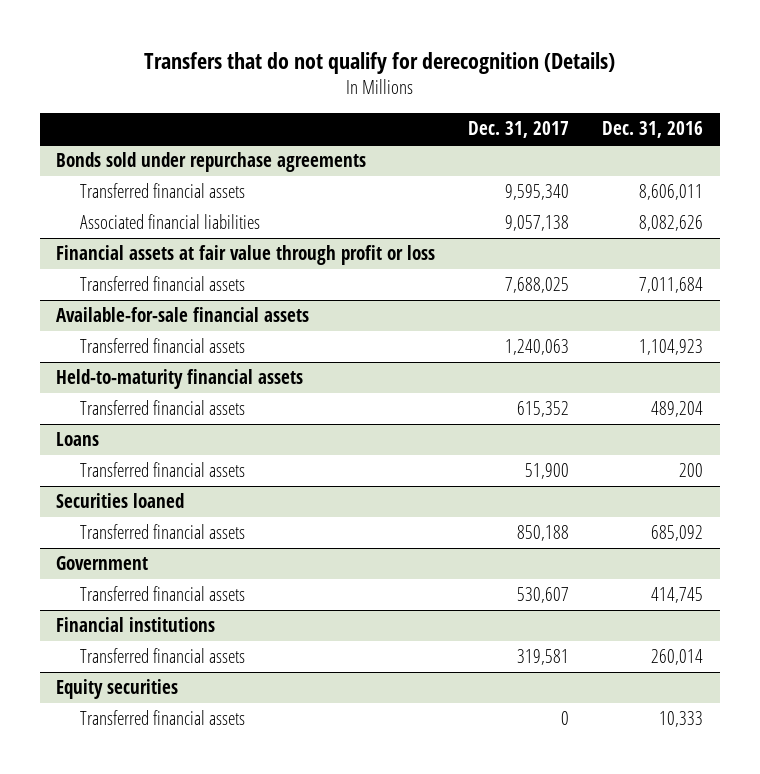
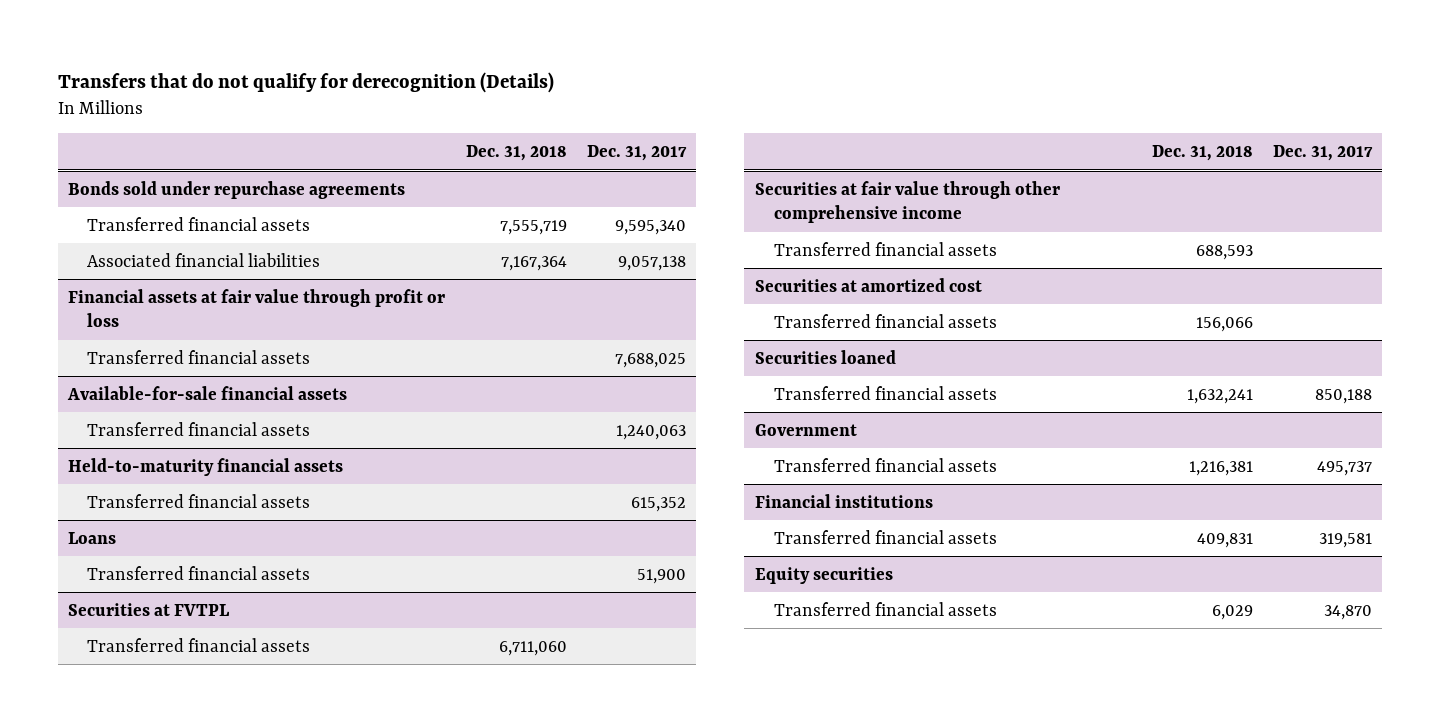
[602,121,704,139] Dec. 31, 2016 -> none
none -> [465,145,567,162] Dec. 31, 2018
none -> [68,602,230,616] Securities at FVTPL
none -> [87,637,311,652] Transferred financial assets
none -> [754,180,1060,224] Securities at fair value through other comprehensive income
none -> [773,241,997,256] Transferred financial assets
none -> [754,277,982,292] Securities at amortized cost
none -> [773,313,997,328] Transferred financial assets
[517,587,570,604] 530,607 -> [1317,460,1373,476] 495,737
[561,711,570,726] 0 -> [1324,604,1373,620] 34,870

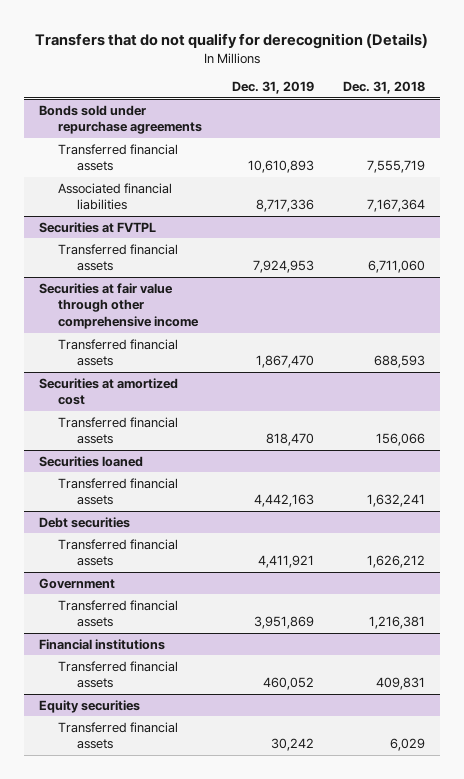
[586,145,687,162] Dec. 31, 2017 -> none
none -> [231,81,314,95] Dec. 31, 2019
[68,288,446,328] Financial assets at fair value through profit or loss -> none
[87,349,311,364] Transferred financial assets -> none
[67,385,348,400] Available-for-sale financial assets -> none
[87,421,311,436] Transferred financial assets -> none
[68,457,344,476] Held-to-maturity financial assets -> none
[87,493,311,508] Transferred financial assets -> none
[68,531,117,544] Loans -> none
[87,565,311,580] Transferred financial assets -> none
none -> [39,516,131,528] Debt securities
none -> [58,538,179,567] Transferred financial assets

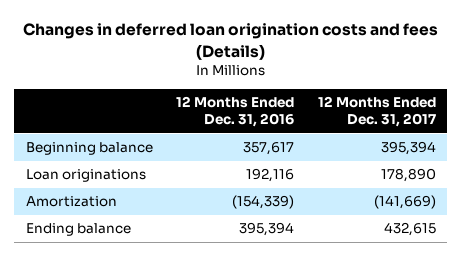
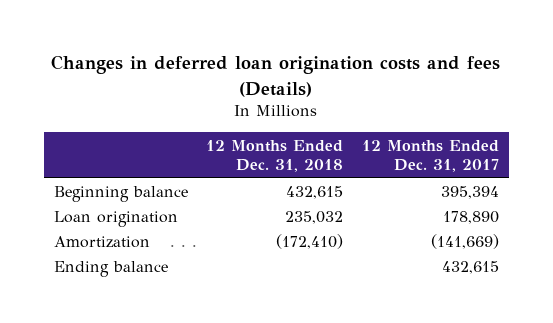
[176,96,295,128] 12 Months Ended Dec. 31, 2016 -> none
none -> [206,139,344,173] 12 Months Ended Dec. 31, 2018
[25,169,146,183] Loan originations -> [53,211,178,228] Loan origination

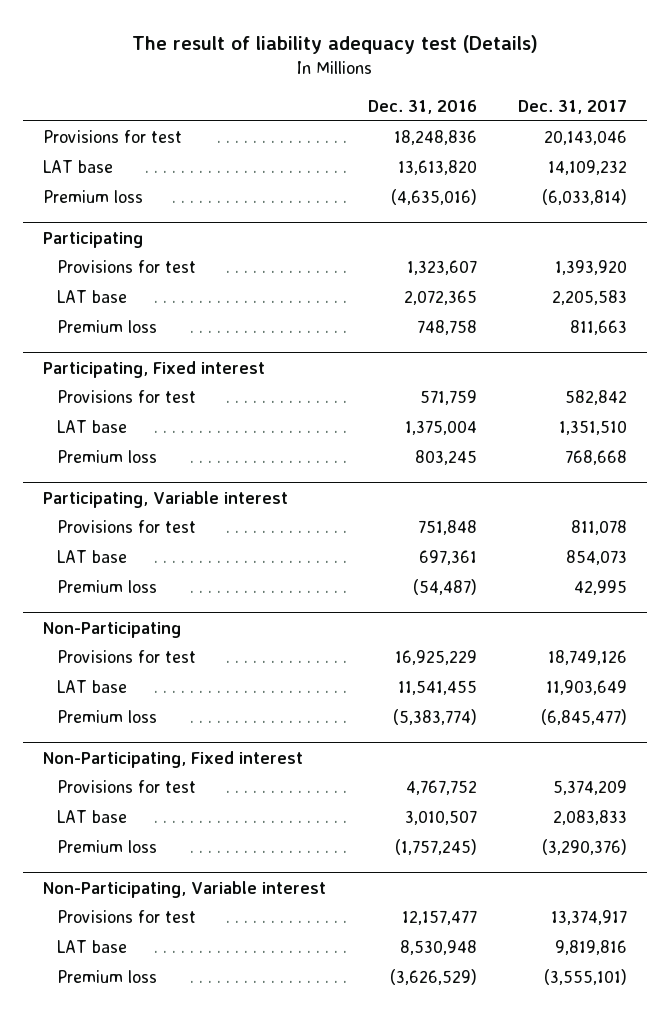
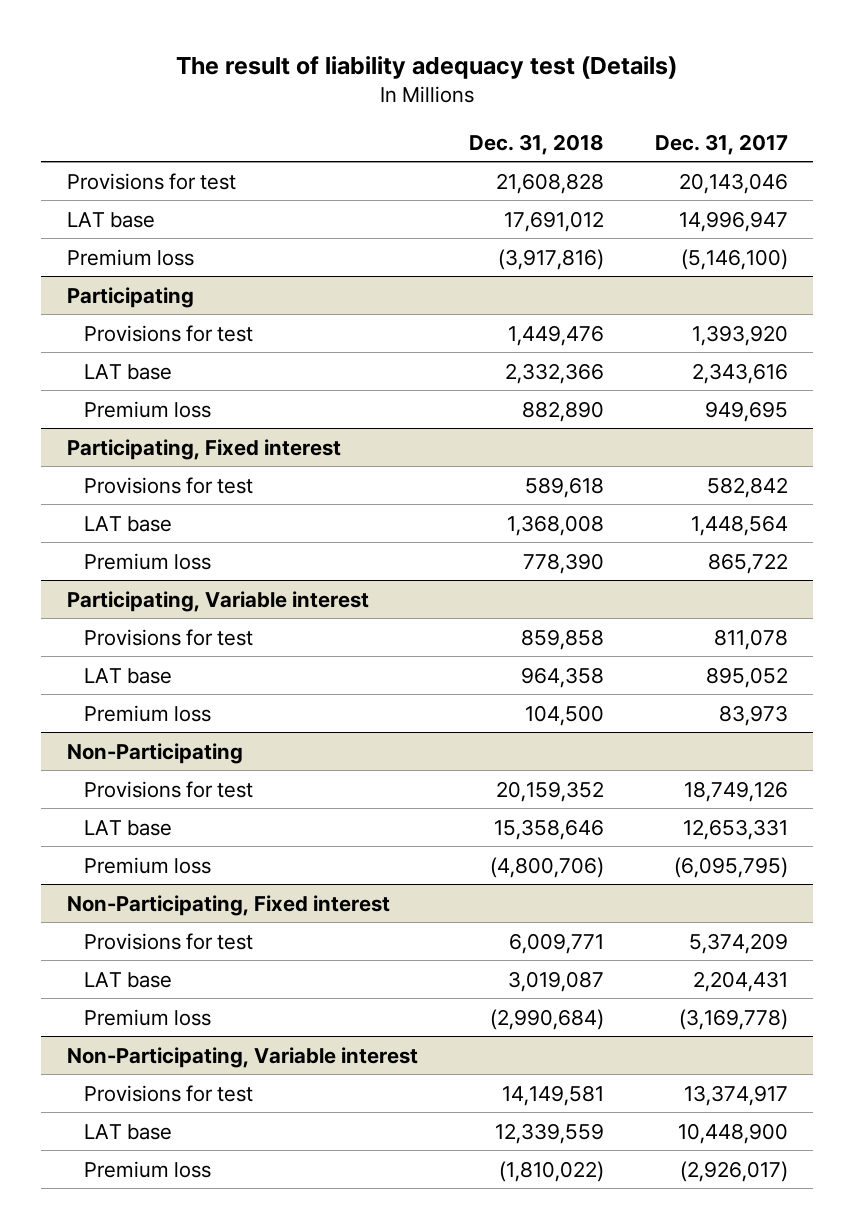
[367,99,477,114] Dec. 31, 2016 -> none
none -> [468,133,604,155] Dec. 31, 2018
[547,159,627,175] 14,109,232 -> [678,210,788,232] 14,996,947
[541,188,627,205] (6,033,814) -> [680,248,788,270] (5,146,100)
[551,289,627,305] 2,205,583 -> [691,362,788,384] 2,343,616
[569,319,627,335] 811,663 -> [704,400,788,422] 949,695
[558,419,627,435] 1,351,510 -> [690,514,788,536] 1,448,564
[564,449,627,465] 768,668 -> [707,552,788,574] 865,722
[565,549,627,565] 854,073 -> [705,666,788,688] 895,052
[573,579,627,595] 42,995 -> [718,704,788,726] 83,973
[545,679,627,695] 11,903,649 -> [682,818,788,840] 12,653,331
[540,708,627,725] (6,845,477) -> [673,856,788,878] (6,095,795)
[552,809,627,825] 2,083,833 -> [692,970,788,992] 2,204,431
[541,838,627,855] (3,290,376) -> [678,1008,788,1030] (3,169,778)
[554,939,627,955] 9,819,816 -> [677,1122,788,1144] 10,448,900
[543,968,627,985] (3,555,101) -> [679,1160,788,1182] (2,926,017)

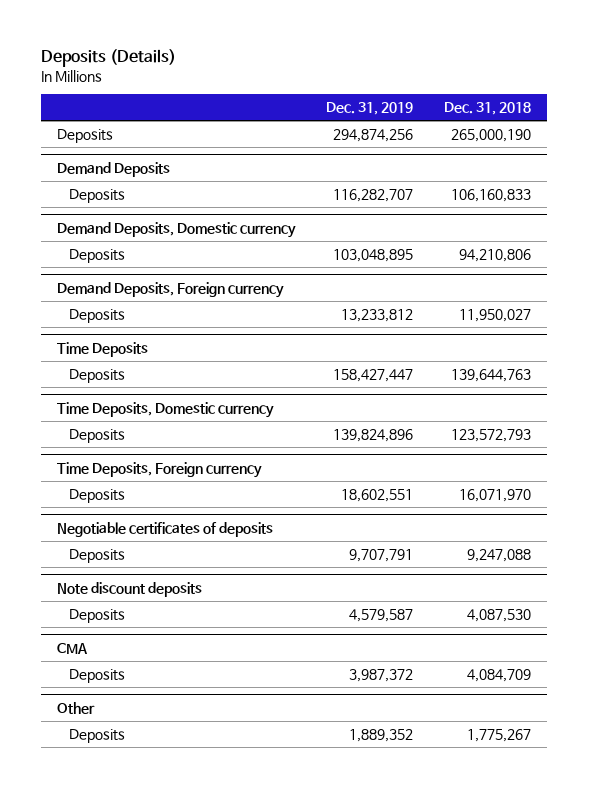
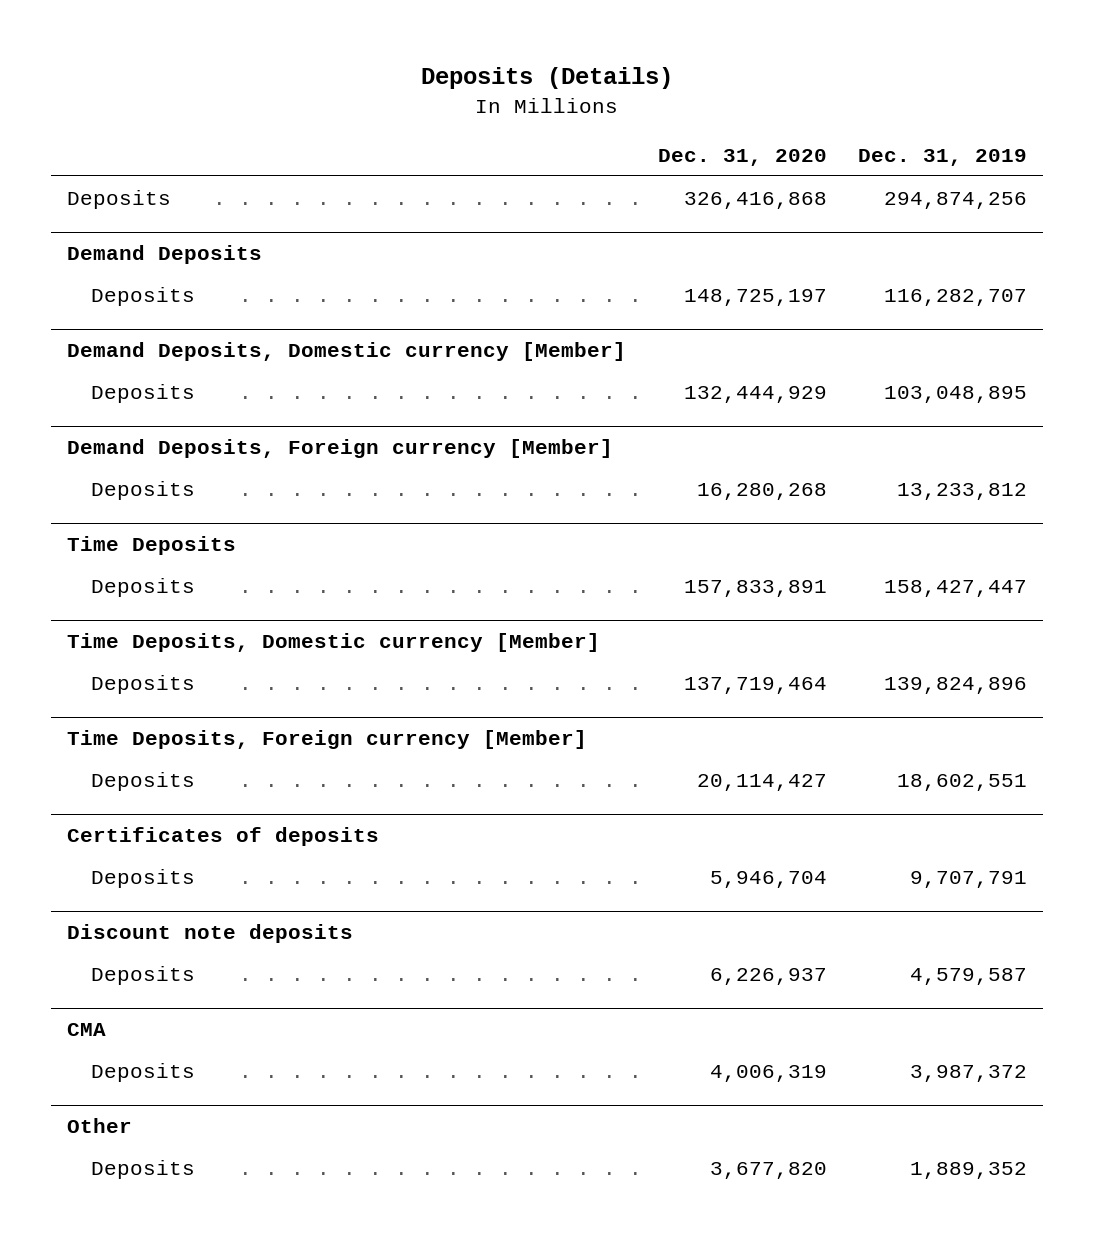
[444,102,532,116] Dec. 31, 2018 -> none
none -> [657,148,827,166] Dec. 31, 2020
[57,221,297,238] Demand Deposits, Domestic currency -> [67,341,627,361] Demand Deposits, Domestic currency [Member]
[57,281,285,298] Demand Deposits, Foreign currency -> [67,438,614,458] Demand Deposits, Foreign currency [Member]
[57,401,275,418] Time Deposits, Domestic currency -> [67,632,601,652] Time Deposits, Domestic currency [Member]
[57,461,263,478] Time Deposits, Foreign currency -> [67,729,588,749] Time Deposits, Foreign currency [Member]
[57,521,274,537] Negotiable certificates of deposits -> [67,826,380,846] Certificates of deposits
[57,581,203,597] Note discount deposits -> [67,923,354,943] Discount note deposits

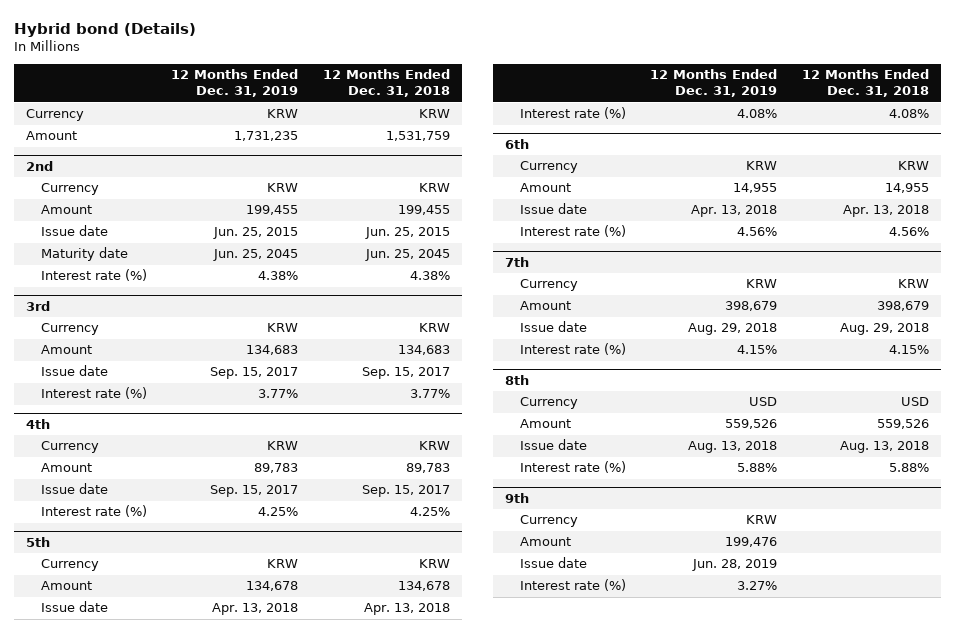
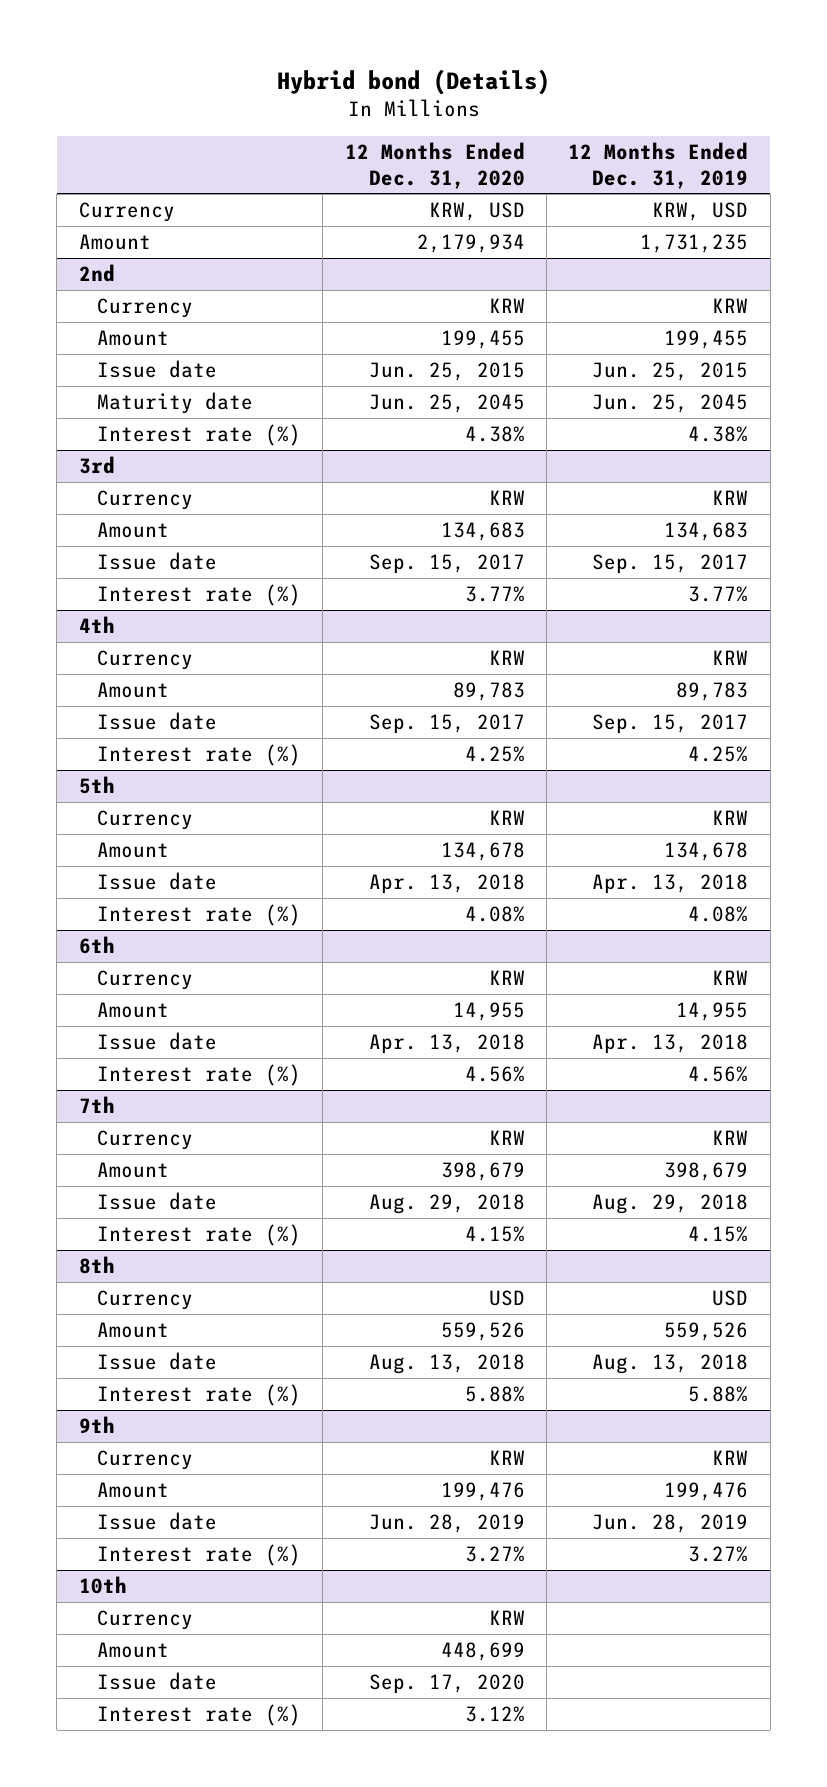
[322,69,450,98] 12 Months Ended Dec. 31, 2018 -> none
none -> [344,142,525,189] 12 Months Ended Dec. 31, 2020
[267,109,299,119] KRW -> [652,201,749,221] KRW, USD
none -> [78,1575,127,1594] 10th
none -> [96,1609,193,1630] Currency
none -> [96,1641,169,1658] Amount
none -> [96,1671,217,1690] Issue date
none -> [96,1703,301,1726] Interest rate (%)

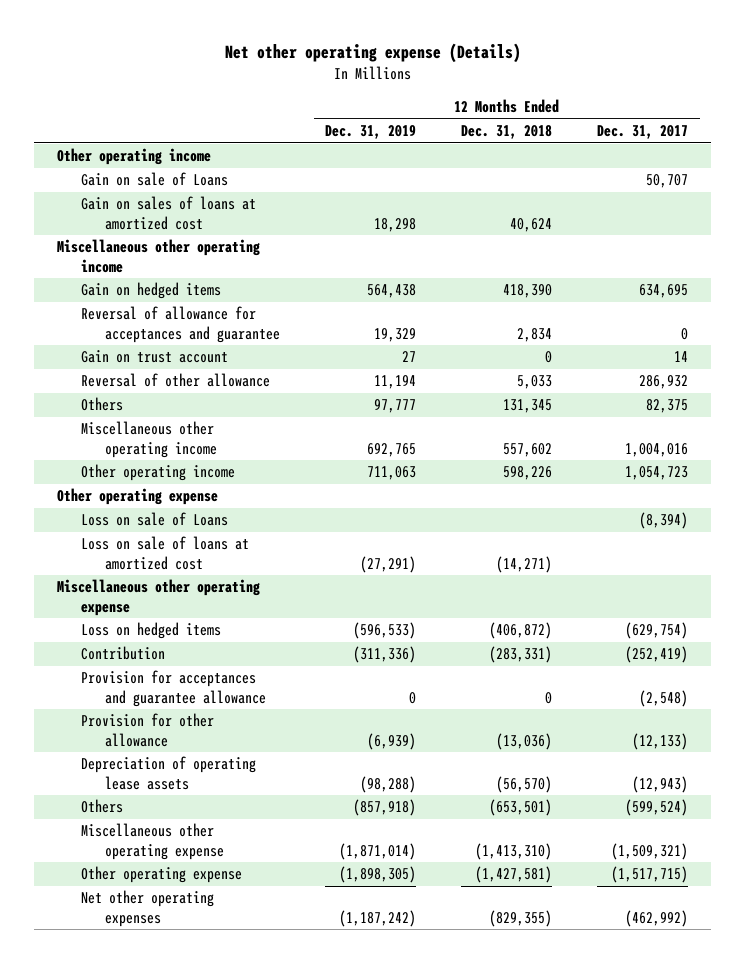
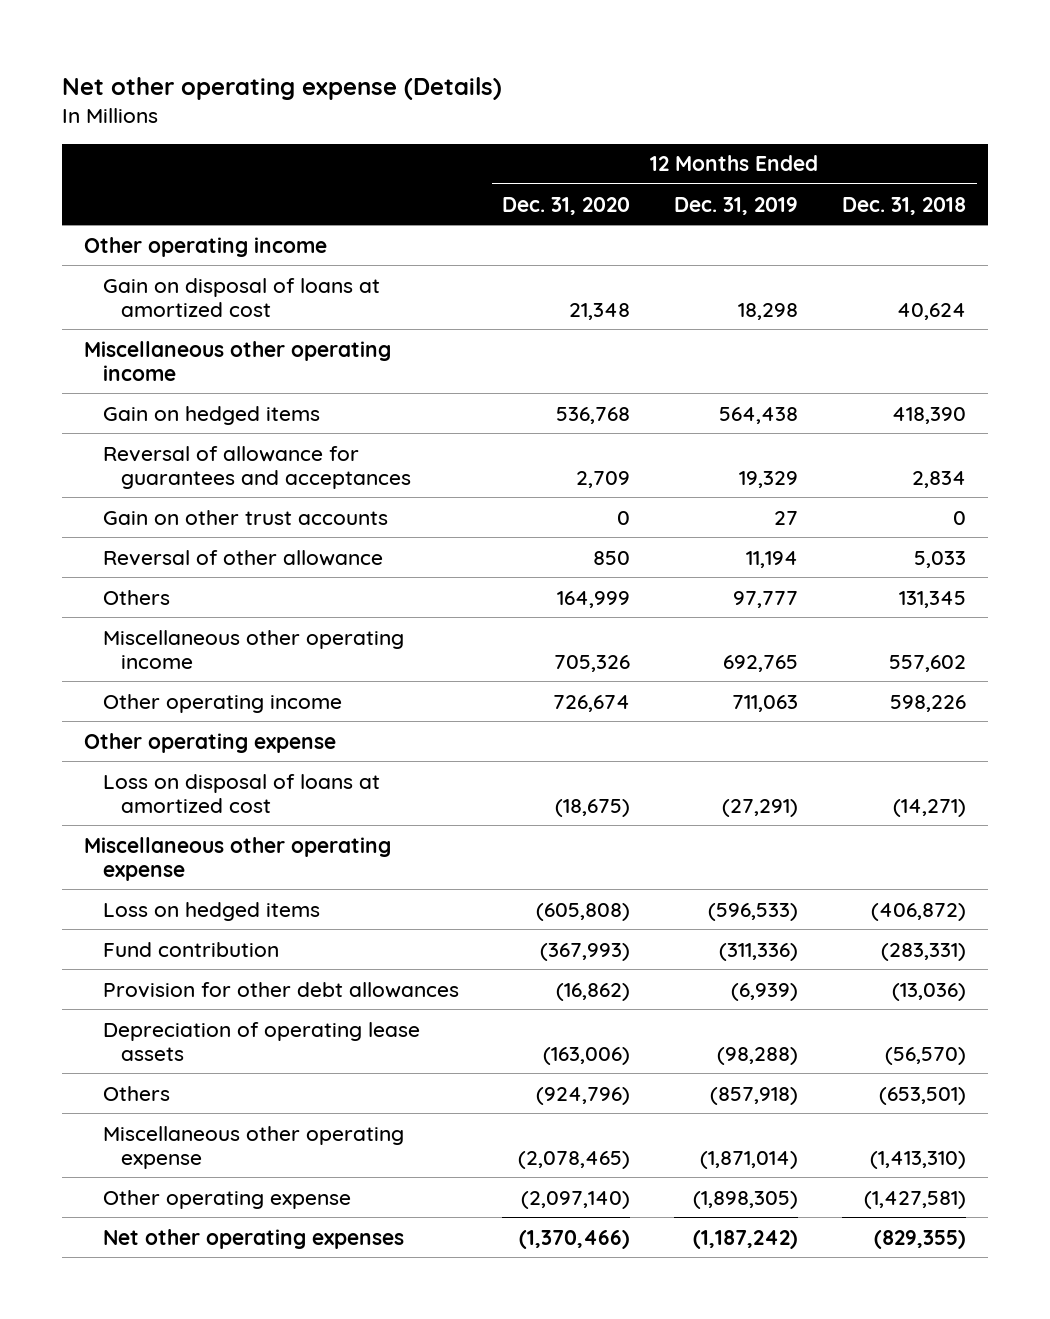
[597,125,689,140] Dec. 31, 2017 -> none
none -> [502,196,631,215] Dec. 31, 2020
[81,172,229,187] Gain on sale of Loans -> none
[81,196,257,230] Gain on sales of loans at amortized cost -> [102,277,380,317] Gain on disposal of loans at amortized cost
[81,306,280,343] Reversal of allowance for acceptances and guarantee -> [102,445,412,489] Reversal of allowance for guarantees and acceptances
[81,350,229,364] Gain on trust account -> [102,509,388,525] Gain on other trust accounts
[81,512,229,527] Loss on sale of Loans -> none
[81,536,250,570] Loss on sale of loans at amortized cost -> [102,773,380,813] Loss on disposal of loans at amortized cost
[81,670,266,707] Provision for acceptances and guarantee allowance -> none
[81,646,166,661] Contribution -> [102,941,279,957] Fund contribution
[81,713,215,747] Provision for other allowance -> [102,981,459,998] Provision for other debt allowances

